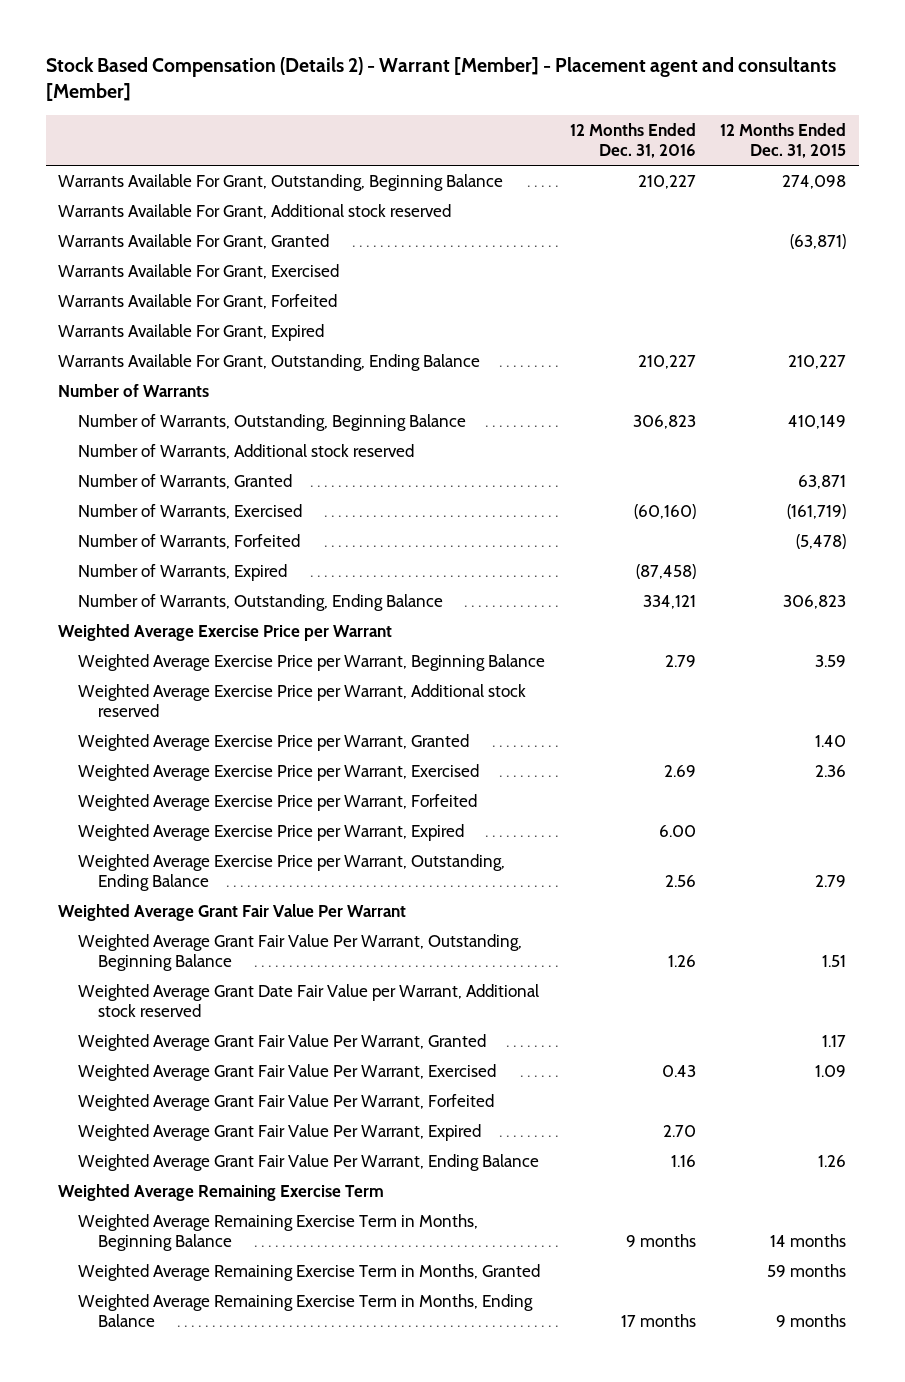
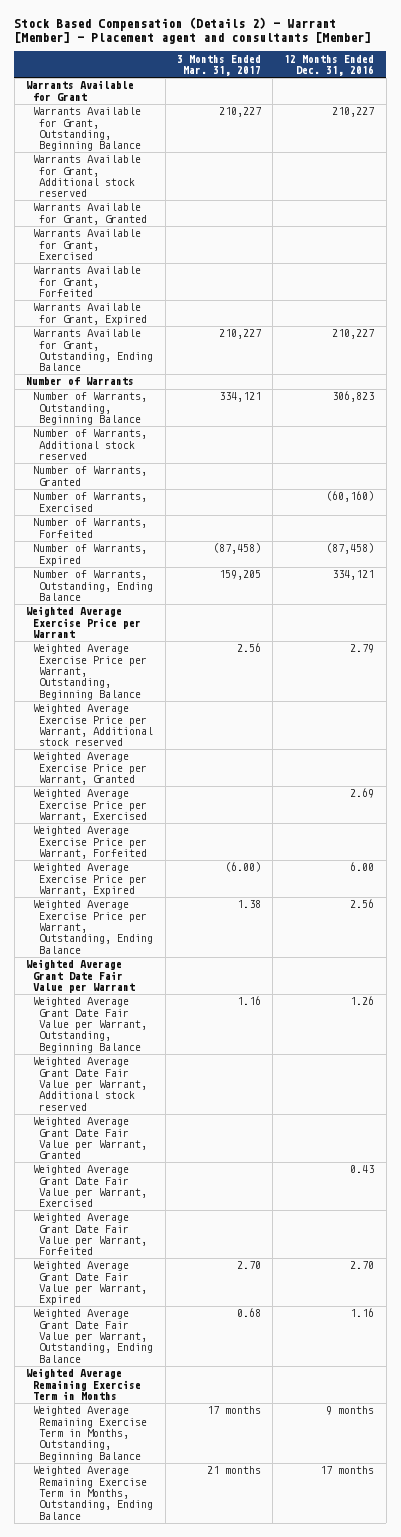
[720,122,847,159] 12 Months Ended Dec. 31, 2015 -> none
none -> [176,54,261,77] 3 Months Ended Mar. 31, 2017
none -> [26,80,135,101] Warrants Available for Grant
[58,173,504,191] Warrants Available For Grant, Outstanding, Beginning Balance -> [32,107,142,152] Warrants Available for Grant, Outstanding, Beginning Balance
[58,203,452,219] Warrants Available For Grant, Additional stock reserved -> [32,155,141,198] Warrants Available for Grant, Additional stock reserved
[58,233,330,249] Warrants Available For Grant, Granted -> [32,203,148,225] Warrants Available for Grant, Granted
[58,263,340,279] Warrants Available For Grant, Exercised -> [32,229,141,260] Warrants Available for Grant, Exercised
[58,293,338,309] Warrants Available For Grant, Forfeited -> [32,266,141,297] Warrants Available for Grant, Forfeited
[58,323,325,341] Warrants Available For Grant, Expired -> [32,303,148,325] Warrants Available for Grant, Expired
[58,353,481,371] Warrants Available For Grant, Outstanding, Ending Balance -> [32,329,154,372] Warrants Available for Grant, Outstanding, Ending Balance
[78,653,546,671] Weighted Average Exercise Price per Warrant, Beginning Balance -> [32,644,148,700] Weighted Average Exercise Price per Warrant, Outstanding, Beginning Balance
[58,903,407,921] Weighted Average Grant Fair Value Per Warrant -> [26,959,135,993] Weighted Average Grant Date Fair Value per Warrant
[78,933,523,972] Weighted Average Grant Fair Value Per Warrant, Outstanding, Beginning Balance -> [32,997,148,1053] Weighted Average Grant Date Fair Value per Warrant, Outstanding, Beginning Balance
[78,1263,541,1281] Weighted Average Remaining Exercise Term in Months, Granted -> none
[78,1033,487,1051] Weighted Average Grant Fair Value Per Warrant, Granted -> [32,1117,148,1160] Weighted Average Grant Date Fair Value per Warrant, Granted
[78,1063,497,1081] Weighted Average Grant Fair Value Per Warrant, Exercised -> [32,1165,148,1208] Weighted Average Grant Date Fair Value per Warrant, Exercised
[78,1093,495,1111] Weighted Average Grant Fair Value Per Warrant, Forfeited -> [32,1213,148,1256] Weighted Average Grant Date Fair Value per Warrant, Forfeited
[78,1123,482,1141] Weighted Average Grant Fair Value Per Warrant, Expired -> [32,1261,148,1306] Weighted Average Grant Date Fair Value per Warrant, Expired
[78,1153,540,1171] Weighted Average Grant Fair Value Per Warrant, Ending Balance -> [32,1309,154,1363] Weighted Average Grant Date Fair Value per Warrant, Outstanding, Ending Balance
[58,1183,385,1201] Weighted Average Remaining Exercise Term -> [26,1368,141,1400] Weighted Average Remaining Exercise Term in Months
[78,1213,479,1252] Weighted Average Remaining Exercise Term in Months, Beginning Balance -> [32,1406,148,1462] Weighted Average Remaining Exercise Term in Months, Outstanding, Beginning Balance
[78,1293,534,1328] Weighted Average Remaining Exercise Term in Months, Ending Balance -> [32,1466,154,1520] Weighted Average Remaining Exercise Term in Months, Outstanding, Ending Balance

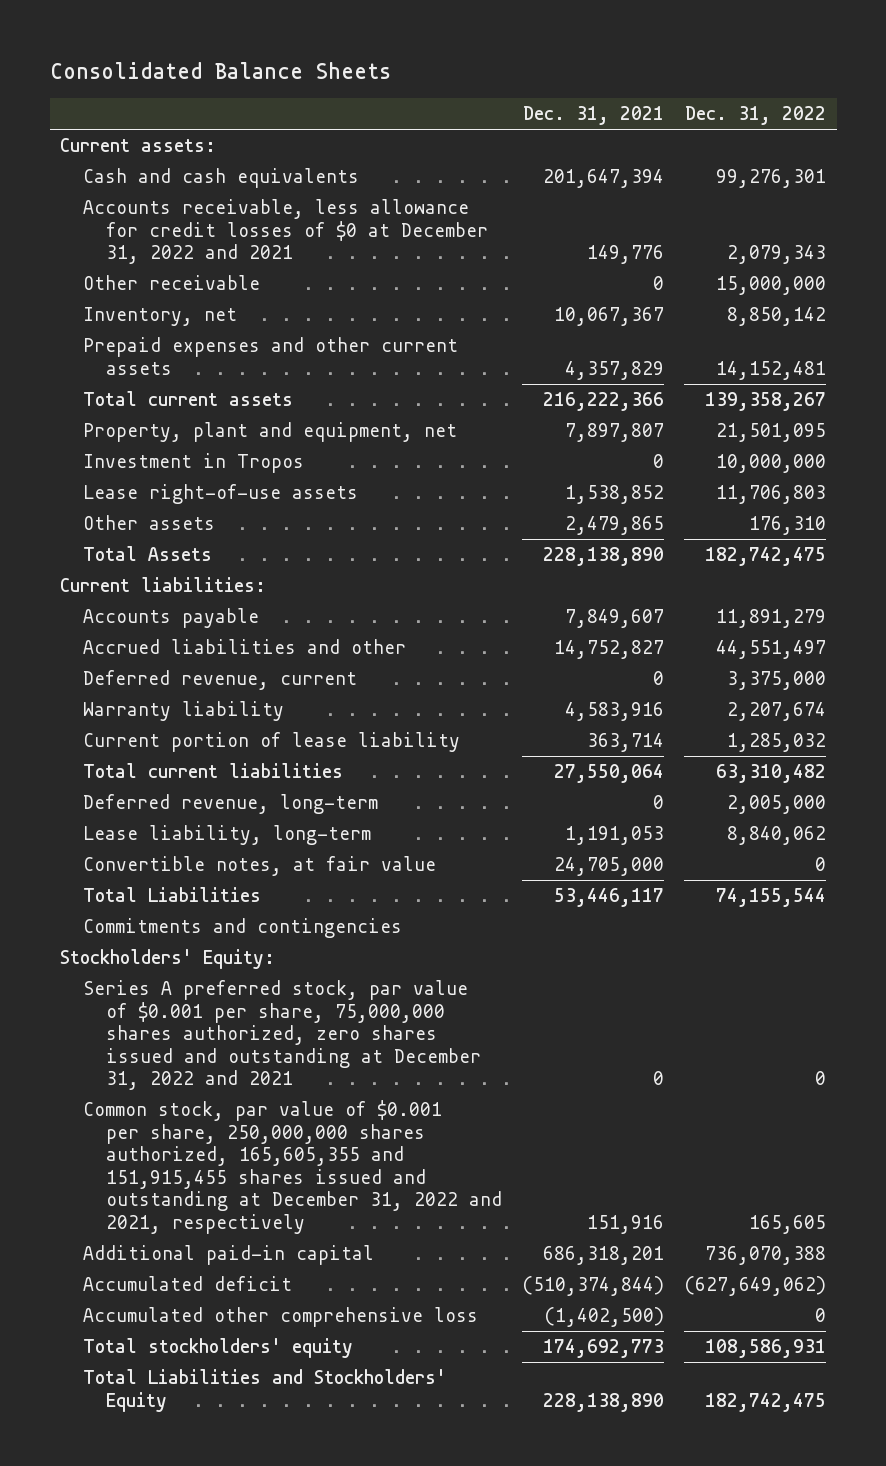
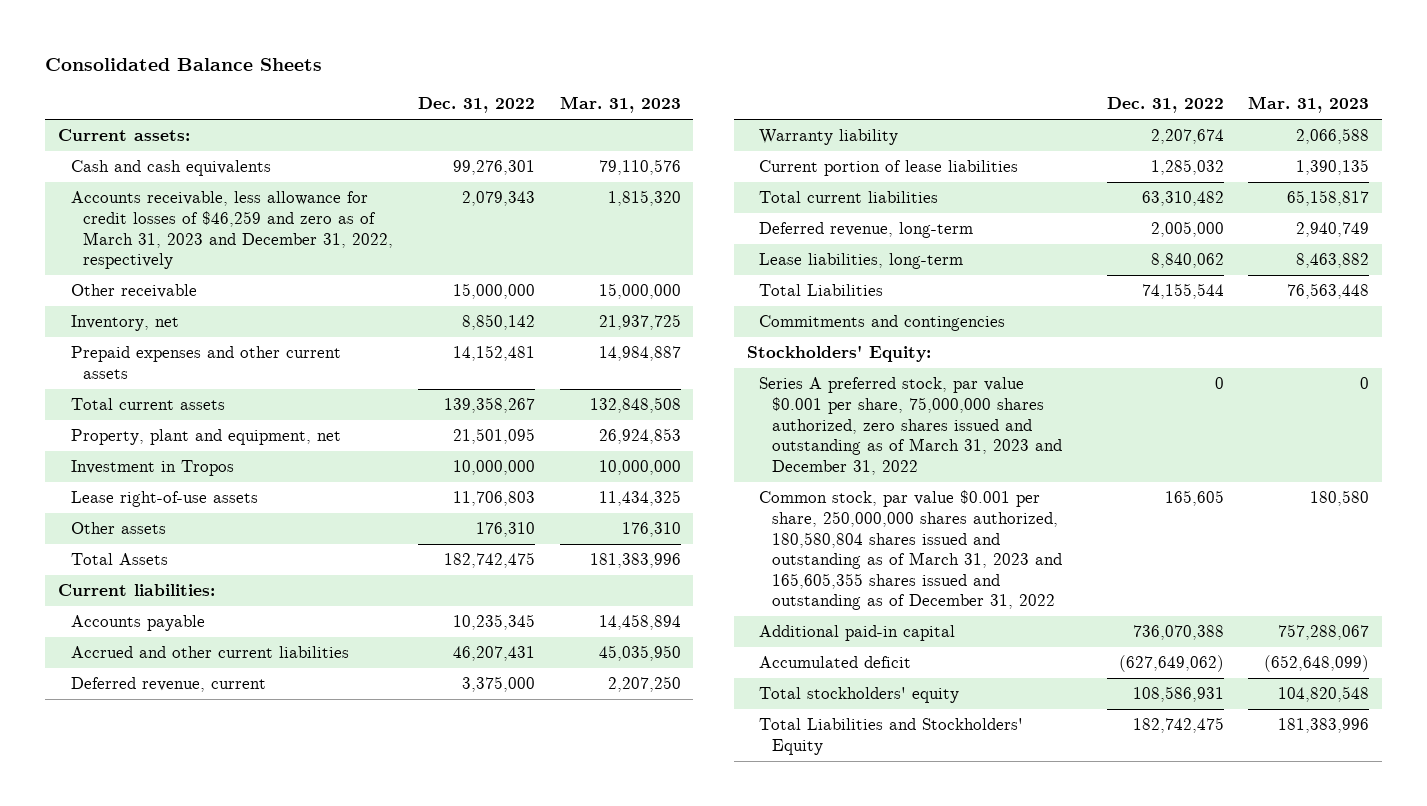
[523,106,665,126] Dec. 31, 2021 -> none
none -> [559,96,681,114] Mar. 31, 2023
[82,199,488,265] Accounts receivable, less allowance for credit losses of $0 at December 31, 2022 and 2021 -> [70,191,394,270] Accounts receivable, less allowance for credit losses of $46,259 and zero as of March 31, 2023 and December 31, 2022, respectively
[716,609,827,629] 11,891,279 -> [453,614,536,631] 10,235,345
[82,639,406,655] Accrued liabilities and other -> [70,646,349,659] Accrued and other current liabilities
[716,640,827,660] 44,551,497 -> [453,646,536,662] 46,207,431
[82,732,460,753] Current portion of lease liability -> [759,160,1019,177] Current portion of lease liabilities
[82,856,436,877] Convertible notes, at fair value -> none
[82,825,371,846] Lease liability, long-term -> [759,253,964,270] Lease liabilities, long-term
[82,980,481,1091] Series A preferred stock, par value of $0.001 per share, 75,000,000 shares authorized, zero shares issued and outstanding at December 31, 2022 and 2021 -> [759,377,1063,475] Series A preferred stock, par value $0.001 per share, 75,000,000 shares authorized, zero shares issued and outstanding as of March 31, 2023 and December 31, 2022
[82,1100,502,1234] Common stock, par value of $0.001 per share, 250,000,000 shares authorized, 165,605,355 and 151,915,455 shares issued and outstanding at December 31, 2022 and 2021, respectively -> [759,490,1063,611] Common stock, par value $0.001 per share, 250,000,000 shares authorized, 180,580,804 shares issued and outstanding as of March 31, 2023 and 165,605,355 shares issued and outstanding as of December 31, 2022
[82,1307,478,1328] Accumulated other comprehensive loss -> none

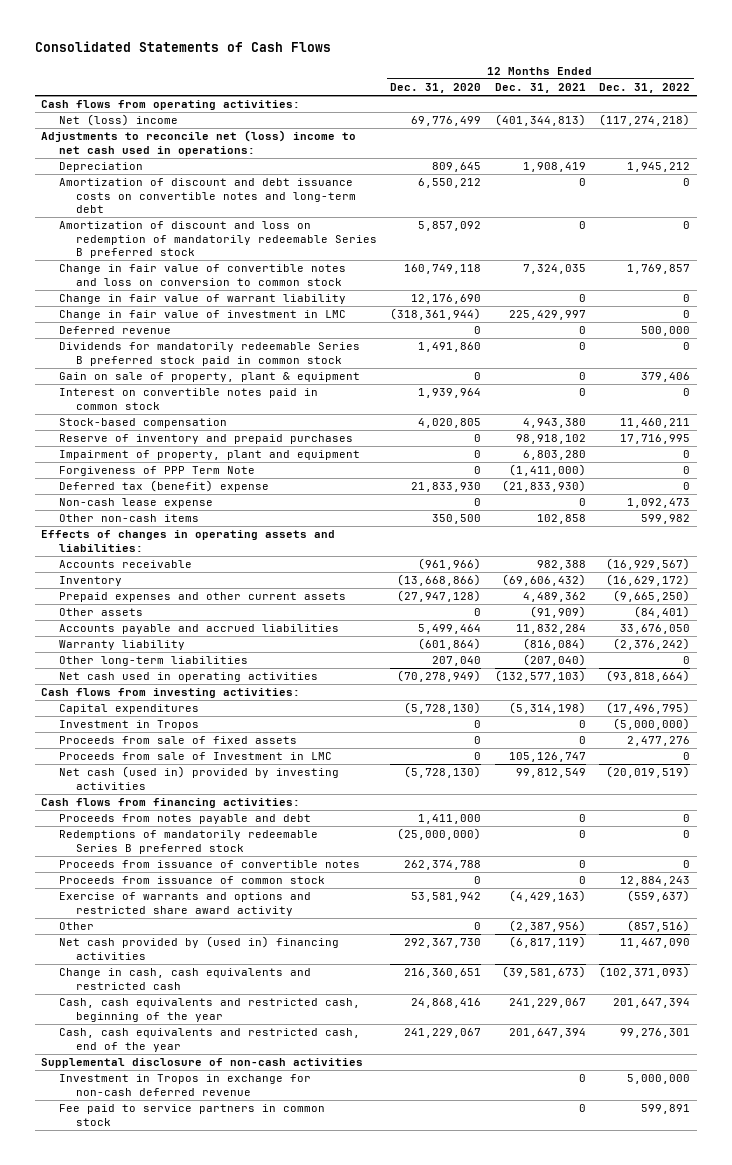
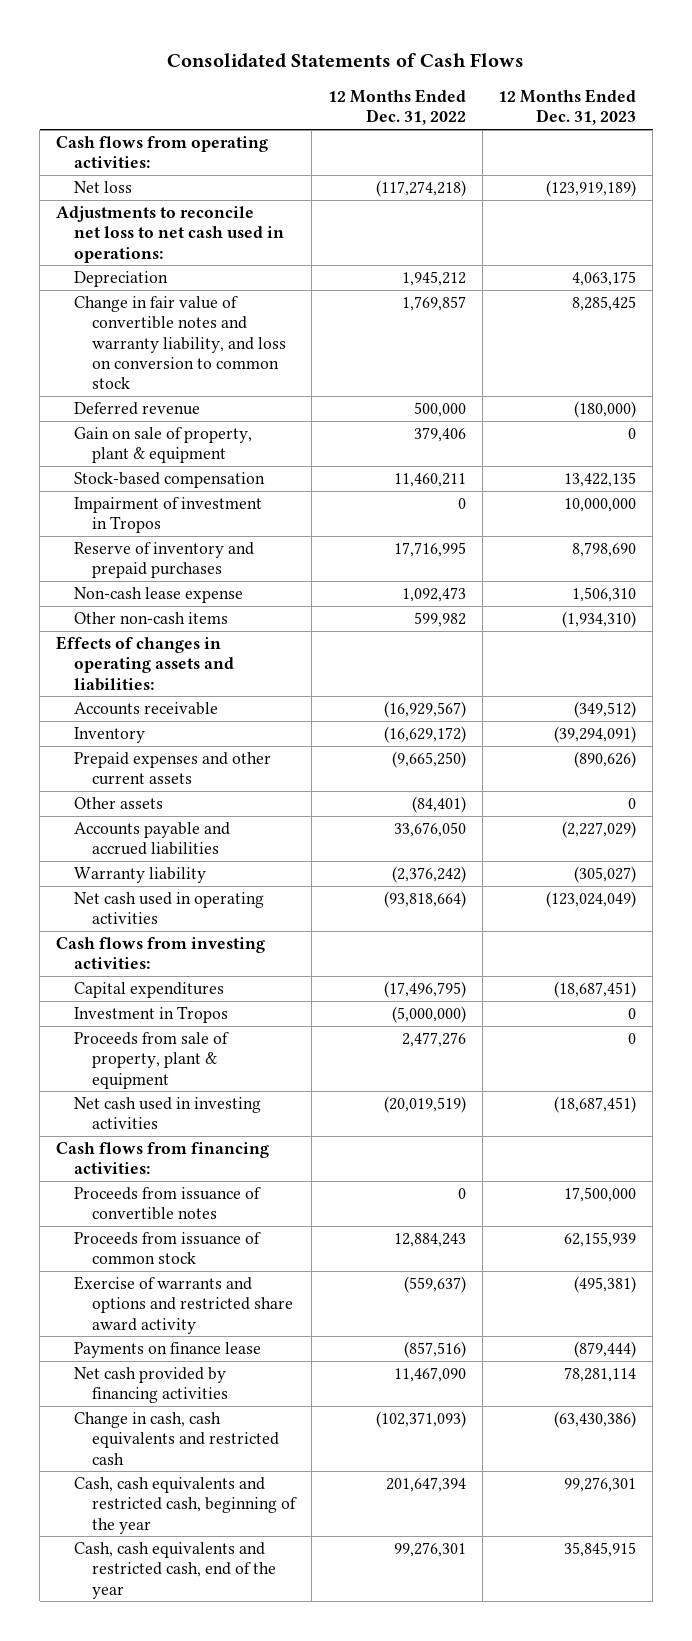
[390,83,482,94] Dec. 31, 2020 -> none
[494,83,586,94] Dec. 31, 2021 -> none
none -> [498,89,637,126] 12 Months Ended Dec. 31, 2023
[58,114,178,127] Net (loss) income -> [74,180,133,193] Net loss
[41,130,357,156] Adjustments to reconcile net (loss) income to net cash used in operations: -> [56,205,285,263] Adjustments to reconcile net loss to net cash used in operations:
[58,178,356,213] Amortization of discount and debt issuance costs on convertible notes and long-term debt -> none
[58,221,377,258] Amortization of discount and loss on redemption of mandatorily redeemable Series B preferred stock -> none
[58,294,346,305] Change in fair value of warrant liability -> none
[58,310,346,321] Change in fair value of investment in LMC -> none
[58,264,346,286] Change in fair value of convertible notes and loss on conversion to common stock -> [74,295,286,390] Change in fair value of convertible notes and warranty liability, and loss on conversion to common stock
[58,342,360,366] Dividends for mandatorily redeemable Series B preferred stock paid in common stock -> none
[58,388,318,410] Interest on convertible notes paid in common stock -> none
none -> [74,496,263,534] Impairment of investment in Tropos
[58,450,360,461] Impairment of property, plant and equipment -> none
[58,466,255,477] Forgiveness of PPP Term Note -> none
[58,480,269,493] Deferred tax (benefit) expense -> none
[58,656,248,667] Other long-term liabilities -> none
[58,752,332,761] Proceeds from sale of Investment in LMC -> none
[58,736,297,745] Proceeds from sale of fixed assets -> [74,1031,230,1089] Proceeds from sale of property, plant & equipment
[58,766,339,790] Net cash (used in) provided by investing activities -> [74,1096,262,1130] Net cash used in investing activities
[58,814,311,825] Proceeds from notes payable and debt -> none
[58,830,318,854] Redemptions of mandatorily redeemable Series B preferred stock -> none
[58,922,94,931] Other -> [74,1341,262,1358] Payments on finance lease
[58,936,339,960] Net cash provided by (used in) financing activities -> [74,1366,228,1404] Net cash provided by financing activities
[41,1058,364,1069] Supplemental disclosure of non-cash activities -> none
[58,1074,311,1096] Investment in Tropos in exchange for non-cash deferred revenue -> none
[58,1104,325,1126] Fee paid to service partners in common stock -> none

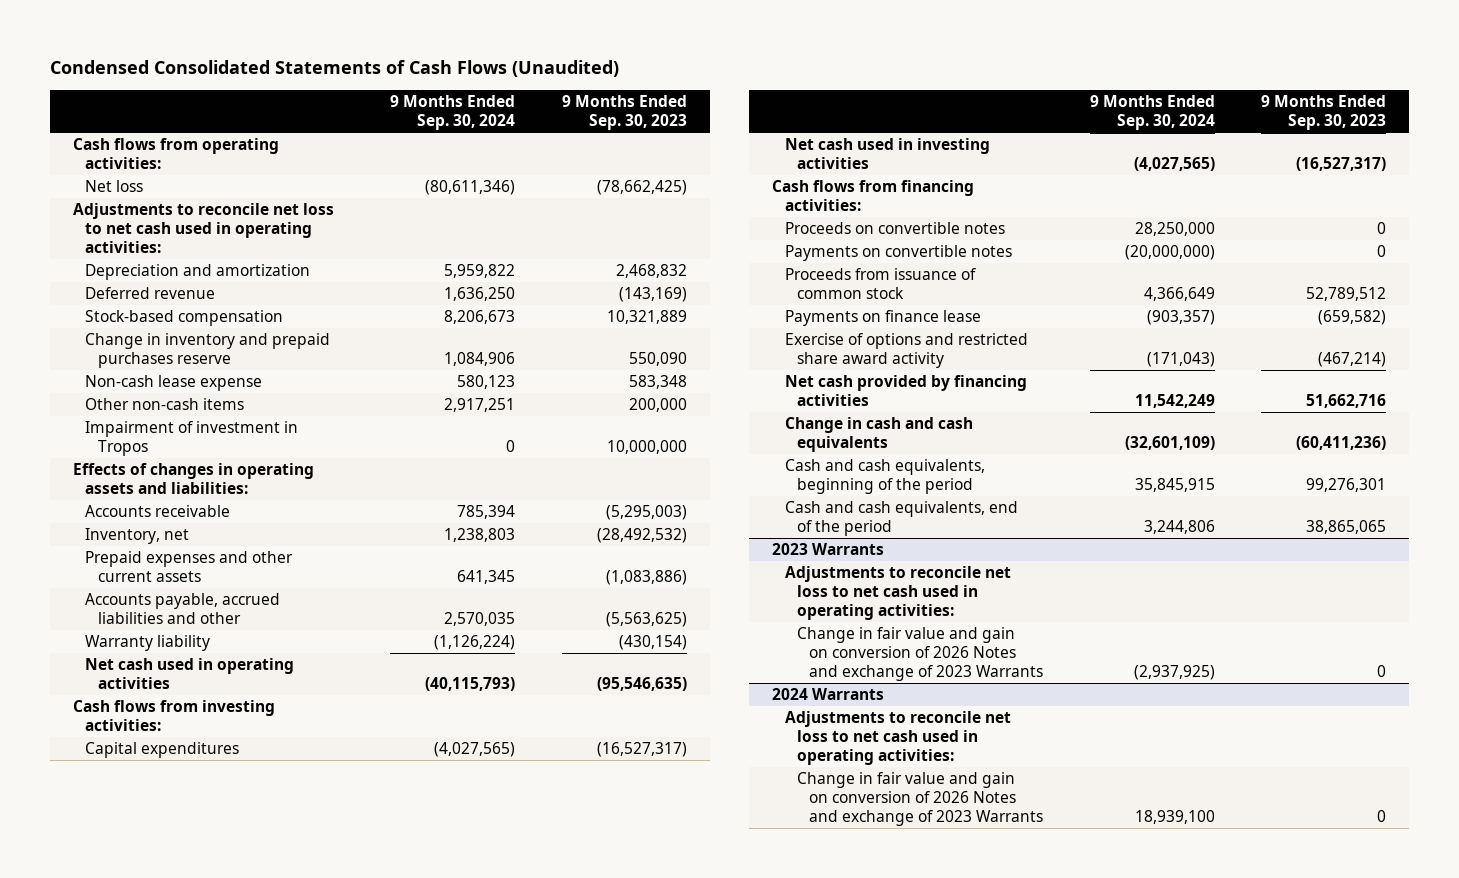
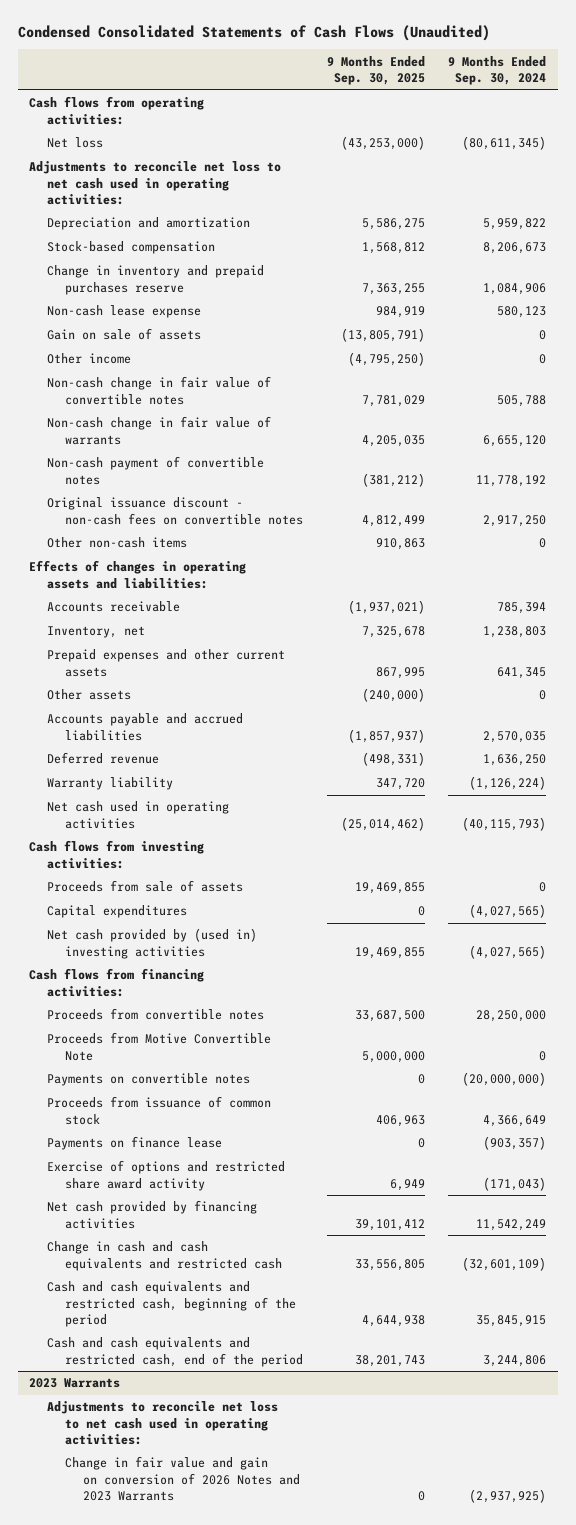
[561,94,687,131] 9 Months Ended Sep. 30, 2023 -> none
none -> [326,55,425,86] 9 Months Ended Sep. 30, 2025
[425,180,516,196] (80,611,346) -> [462,136,547,151] (80,611,345)
[85,421,299,457] Impairment of investment in Tropos -> none
none -> [47,328,202,341] Gain on sale of assets
none -> [47,353,132,365] Other income
none -> [47,376,272,405] Non-cash change in fair value of convertible notes
none -> [47,416,272,445] Non-cash change in fair value of warrants
none -> [47,456,265,485] Non-cash payment of convertible notes
none -> [47,497,303,525] Original issuance discount - non-cash fees on convertible notes
[444,398,516,413] 2,917,251 -> [539,538,547,549] 0
none -> [47,689,132,701] Other assets
[85,593,281,625] Accounts payable, accrued liabilities and other -> [47,713,244,741] Accounts payable and accrued liabilities
[85,287,216,300] Deferred revenue -> [47,752,160,765] Deferred revenue
none -> [47,880,244,893] Proceeds from sale of assets
[784,138,990,170] Net cash used in investing activities -> [47,928,258,959] Net cash provided by (used in) investing activities
[784,222,1005,235] Proceeds on convertible notes -> [47,1008,265,1021] Proceeds from convertible notes
none -> [47,1032,272,1061] Proceeds from Motive Convertible Note
[784,417,973,453] Change in cash and cash equivalents -> [47,1241,282,1271] Change in cash and cash equivalents and restricted cash
[784,459,985,495] Cash and cash equivalents, beginning of the period -> [47,1281,296,1327] Cash and cash equivalents and restricted cash, beginning of the period
[784,501,1018,537] Cash and cash equivalents, end of the period -> [47,1337,303,1367] Cash and cash equivalents and restricted cash, end of the period
[772,688,885,701] 2024 Warrants -> none
[784,711,1011,766] Adjustments to reconcile net loss to net cash used in operating activities: -> none
[796,772,1044,827] Change in fair value and gain on conversion of 2026 Notes and exchange of 2023 Warrants -> none
[796,627,1044,682] Change in fair value and gain on conversion of 2026 Notes and exchange of 2023 Warrants -> [64,1456,300,1501] Change in fair value and gain on conversion of 2026 Notes and 2023 Warrants

